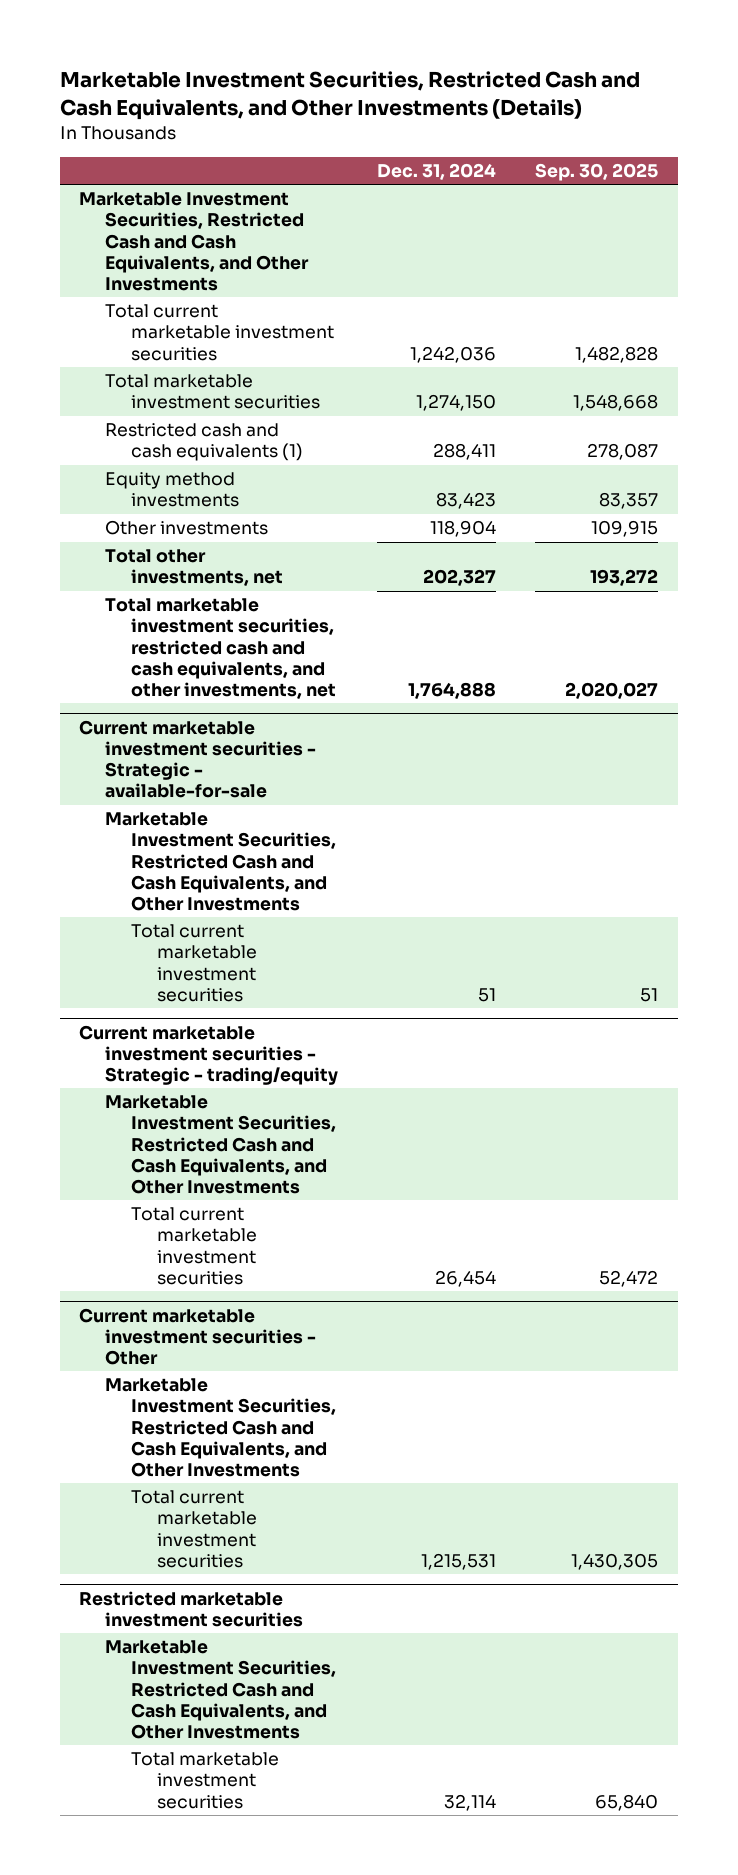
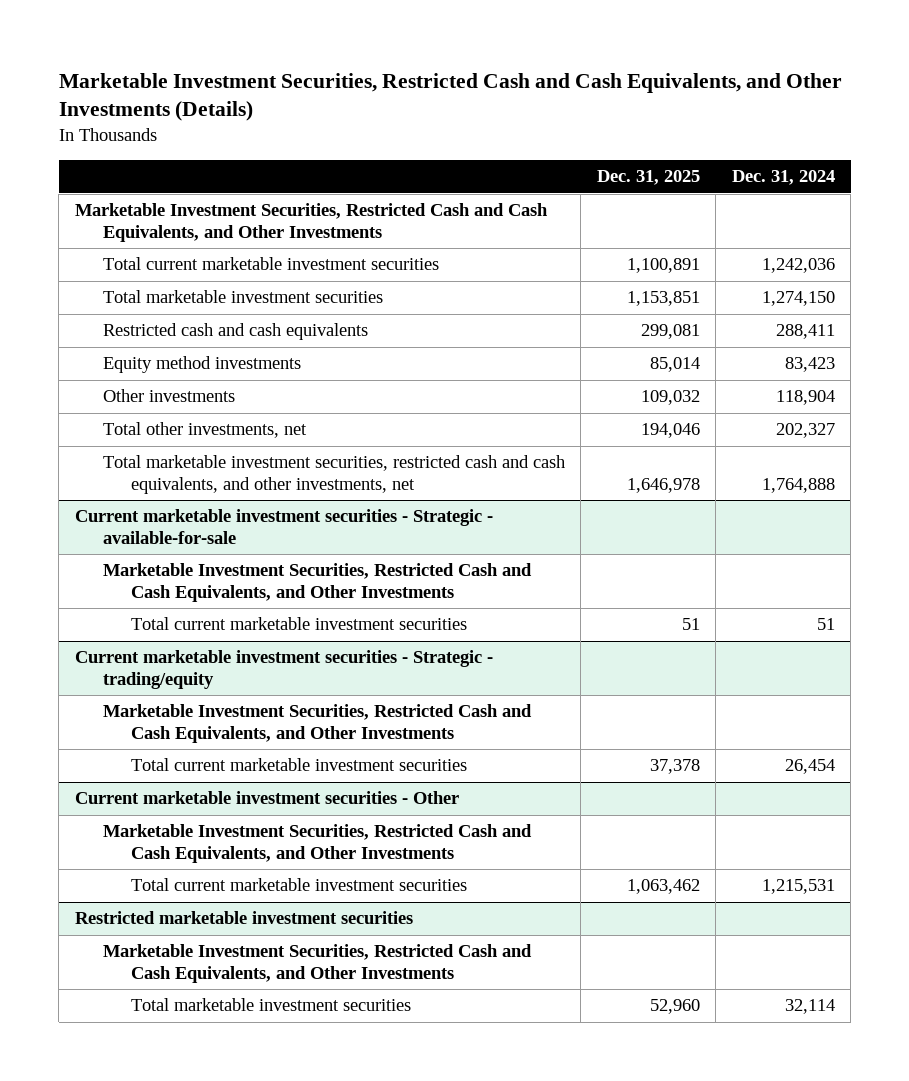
[535,162,659,181] Sep. 30, 2025 -> none
none -> [596,170,700,186] Dec. 31, 2025
[105,423,304,462] Restricted cash and cash equivalents (1) -> [102,323,368,341] Restricted cash and cash equivalents

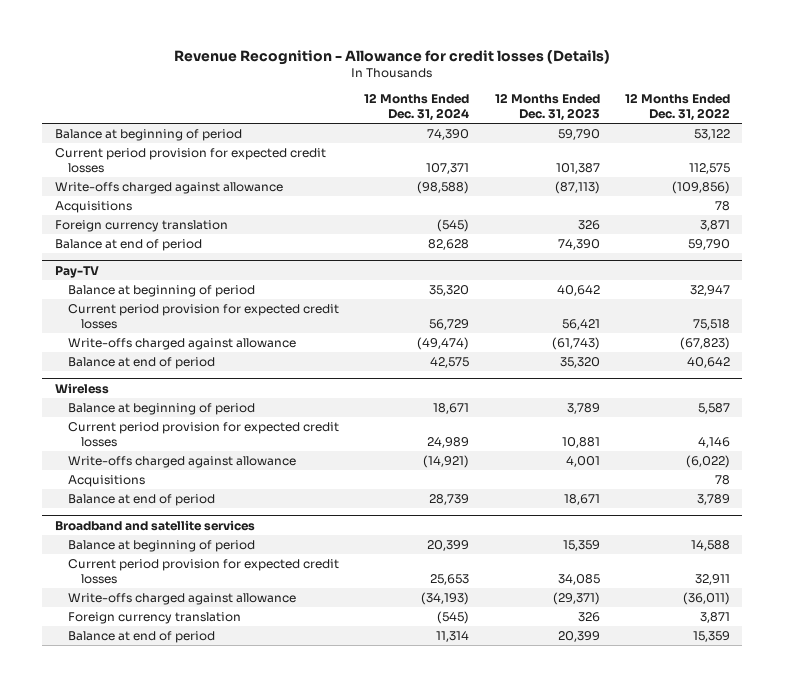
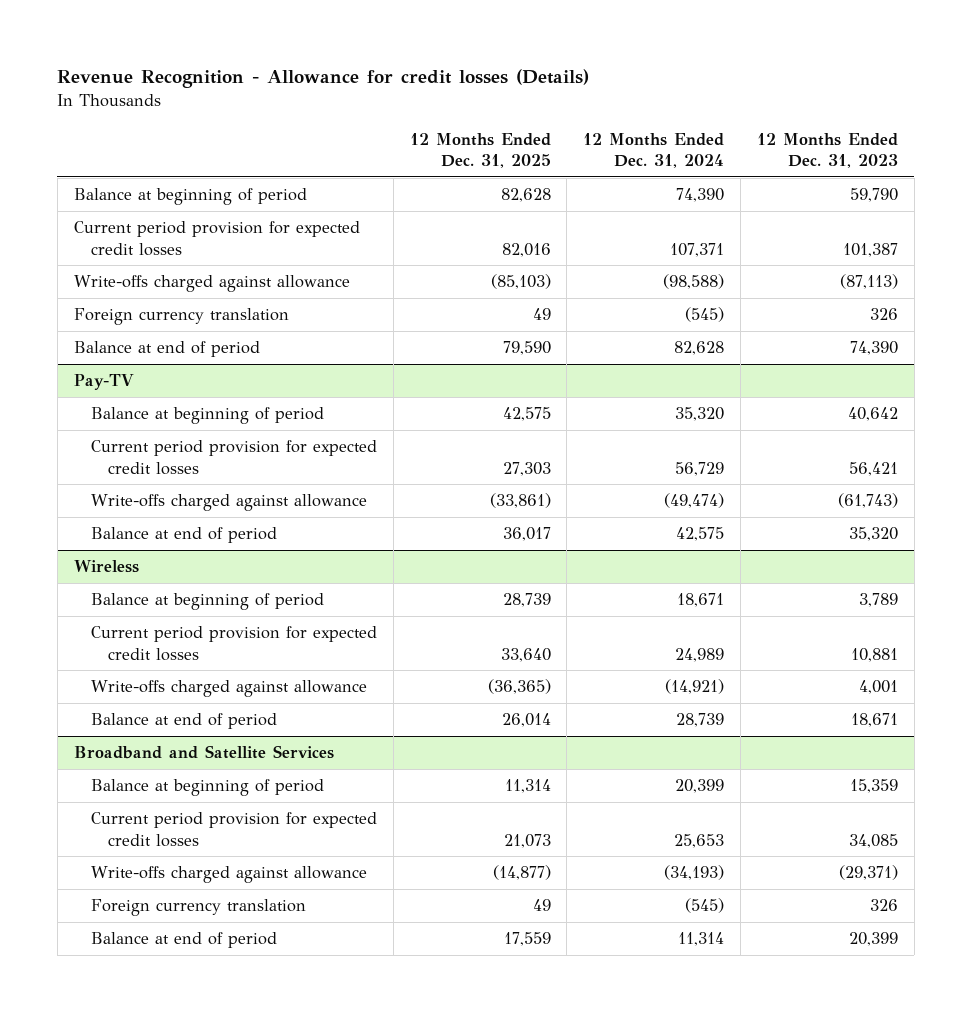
[624,93,730,122] 12 Months Ended Dec. 31, 2022 -> none
none -> [409,132,551,169] 12 Months Ended Dec. 31, 2025
[54,201,132,214] Acquisitions -> none
[67,475,145,488] Acquisitions -> none
[54,519,255,531] Broadband and satellite services -> [73,745,334,760] Broadband and Satellite Services

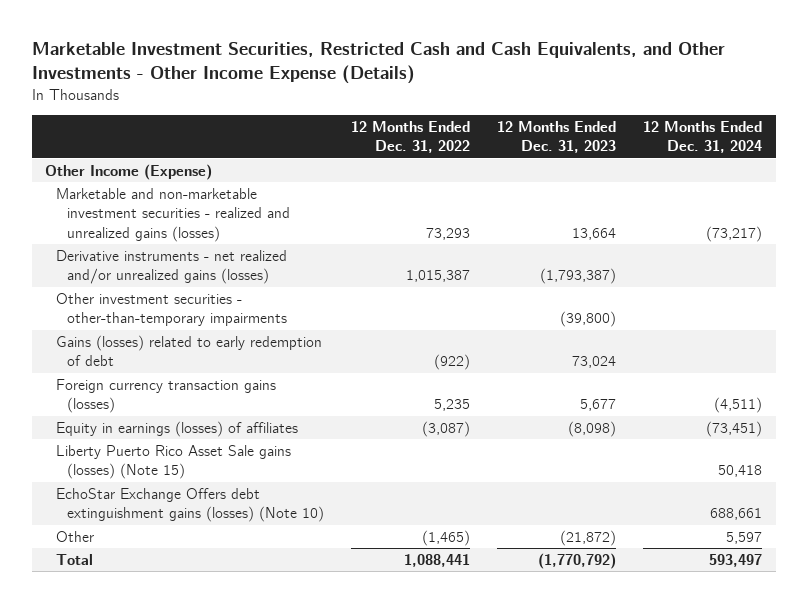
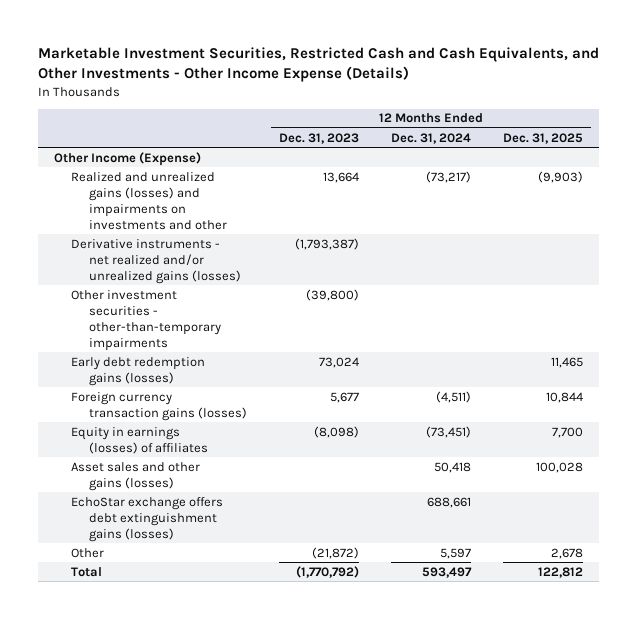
[350,120,470,154] 12 Months Ended Dec. 31, 2022 -> none
none -> [503,132,584,144] Dec. 31, 2025
[56,187,290,242] Marketable and non-marketable investment securities - realized and unrealized gains (losses) -> [71,171,228,230] Realized and unrealized gains (losses) and impairments on investments and other
[56,334,323,367] Gains (losses) related to early redemption of debt -> [71,356,206,386] Early debt redemption gains (losses)
[56,444,292,480] Liberty Puerto Rico Asset Sale gains (losses) (Note 15) -> [71,461,201,491] Asset sales and other gains (losses)
[56,487,324,523] EchoStar Exchange Offers debt extinguishment gains (losses) (Note 10) -> [71,496,224,542] EchoStar exchange offers debt extinguishment gains (losses)

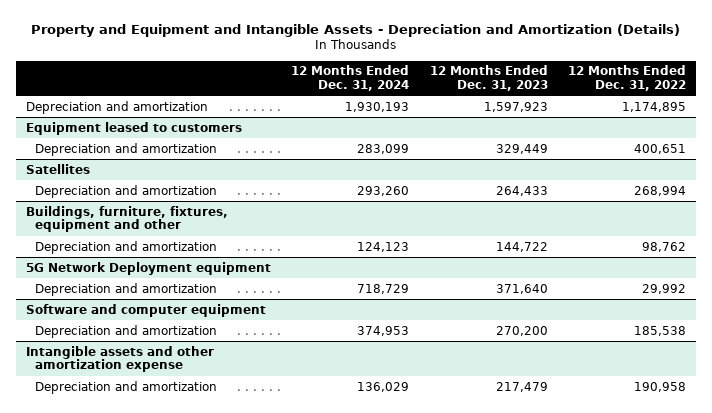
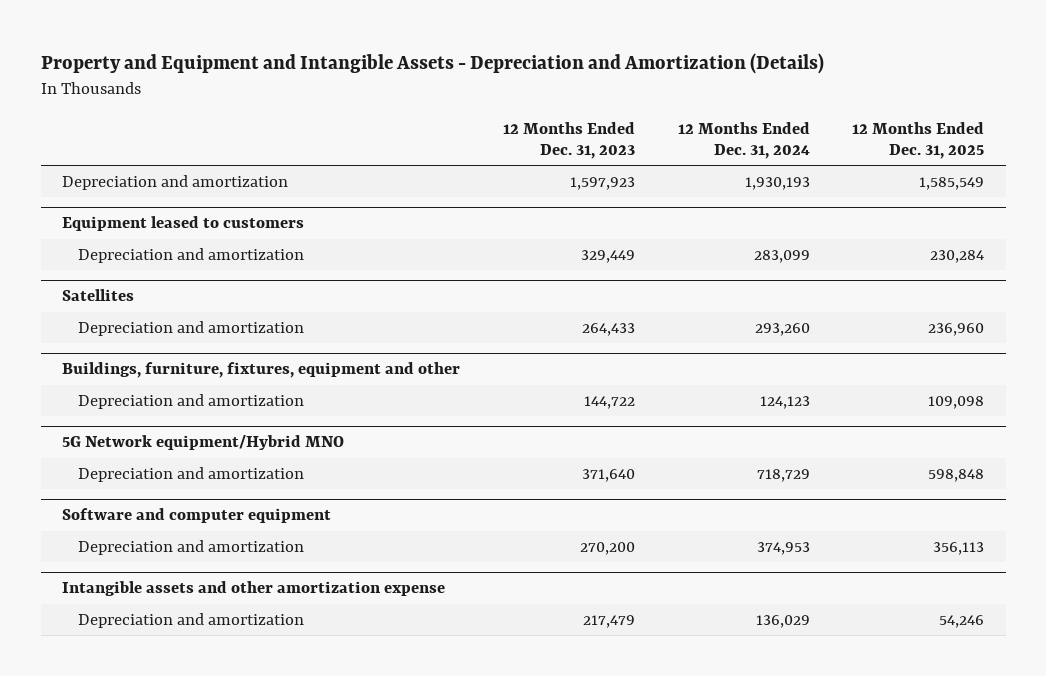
[567,65,686,91] 12 Months Ended Dec. 31, 2022 -> none
none -> [852,121,985,160] 12 Months Ended Dec. 31, 2025
[26,261,272,275] 5G Network Deployment equipment -> [62,435,345,451] 5G Network equipment/Hybrid MNO

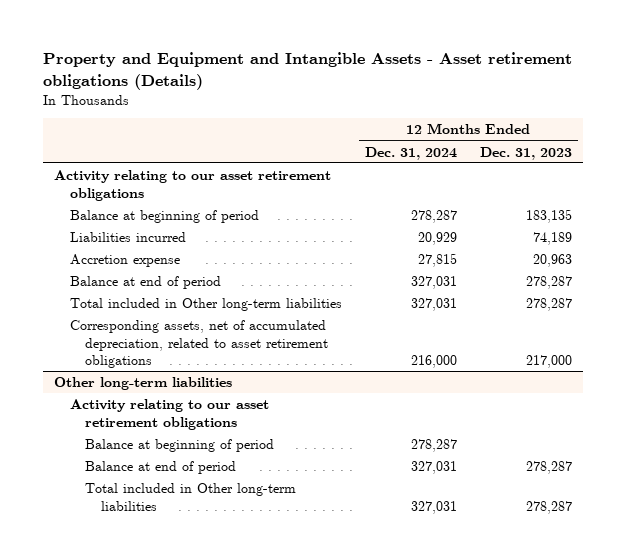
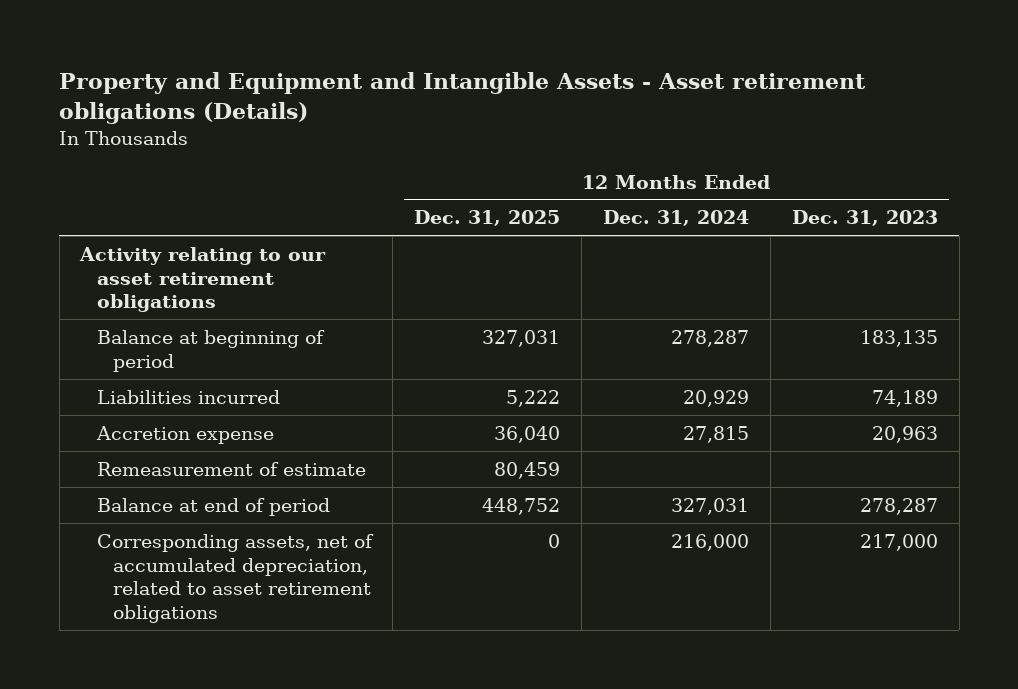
none -> [414,210,561,227] Dec. 31, 2025
none -> [96,461,366,476] Remeasurement of estimate
[69,297,342,311] Total included in Other long-term liabilities -> none
[54,376,233,390] Other long-term liabilities -> none
[69,398,269,430] Activity relating to our asset retirement obligations -> none
[85,438,275,452] Balance at beginning of period -> none
[85,460,237,474] Balance at end of period -> none
[85,482,297,511] Total included in Other long-term liabilities -> none

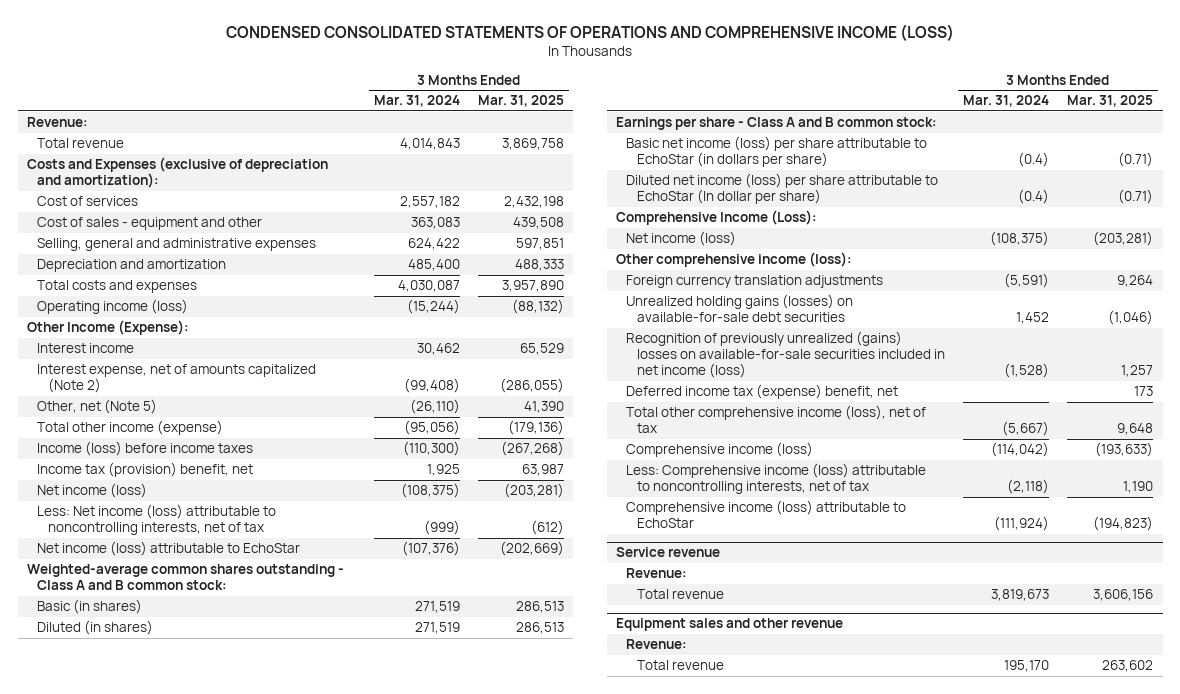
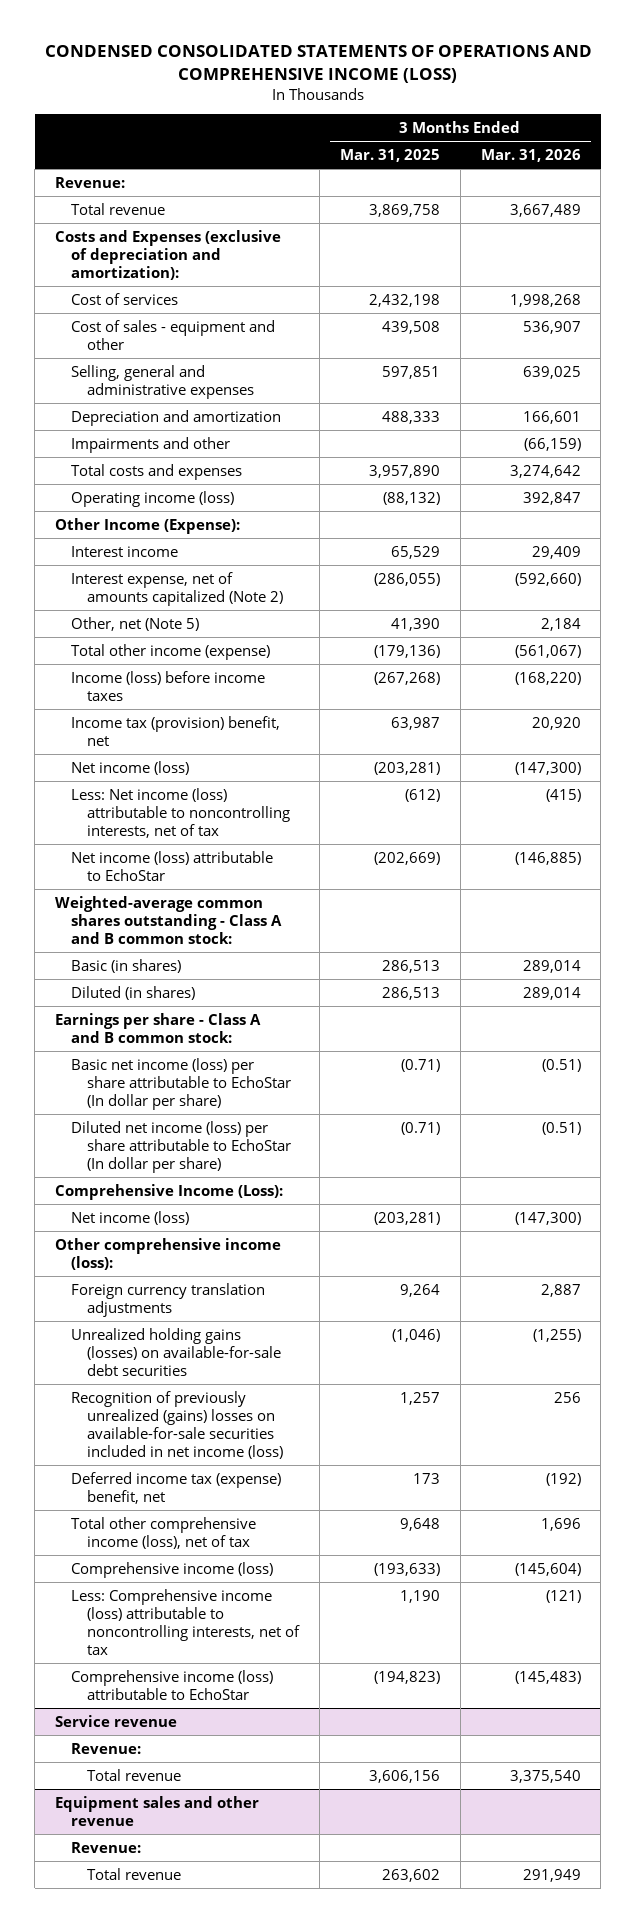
[373,95,460,108] Mar. 31, 2024 -> none
none -> [480,148,581,162] Mar. 31, 2026
none -> [71,436,231,453] Impairments and other
[626,136,928,168] Basic net income (loss) per share attributable to EchoStar (in dollars per share) -> [71,1057,291,1110] Basic net income (loss) per share attributable to EchoStar (In dollar per share)

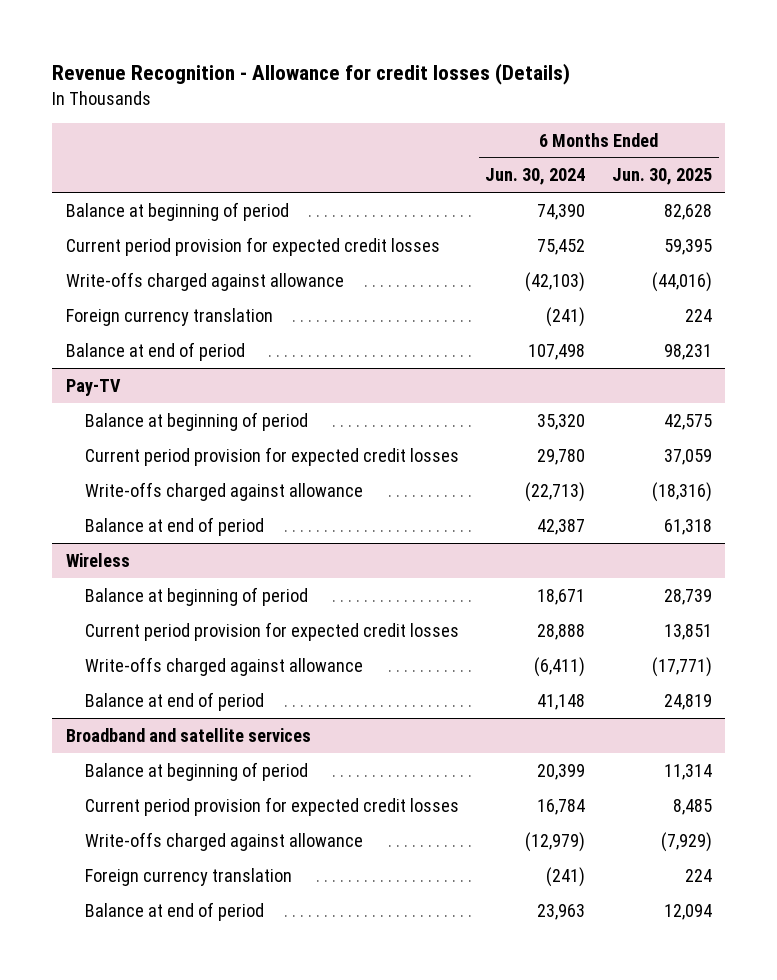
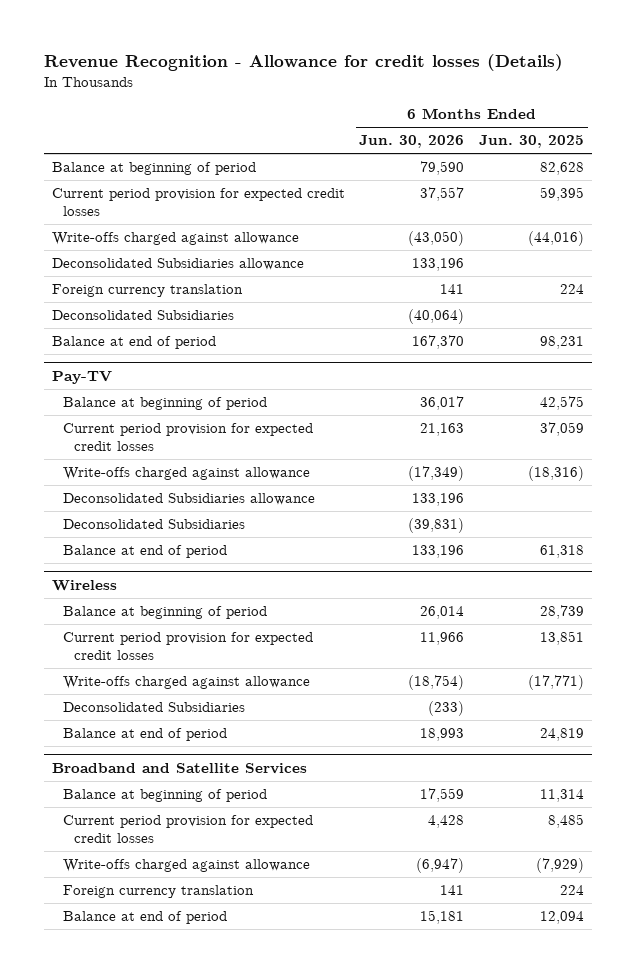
[485,168,586,186] Jun. 30, 2024 -> none
none -> [359,135,465,149] Jun. 30, 2026
none -> [51,258,304,271] Deconsolidated Subsidiaries allowance
none -> [51,310,234,321] Deconsolidated Subsidiaries
none -> [62,493,315,506] Deconsolidated Subsidiaries allowance
none -> [62,519,245,530] Deconsolidated Subsidiaries
none -> [62,702,245,713] Deconsolidated Subsidiaries
[65,727,311,742] Broadband and satellite services -> [51,762,307,774] Broadband and Satellite Services

